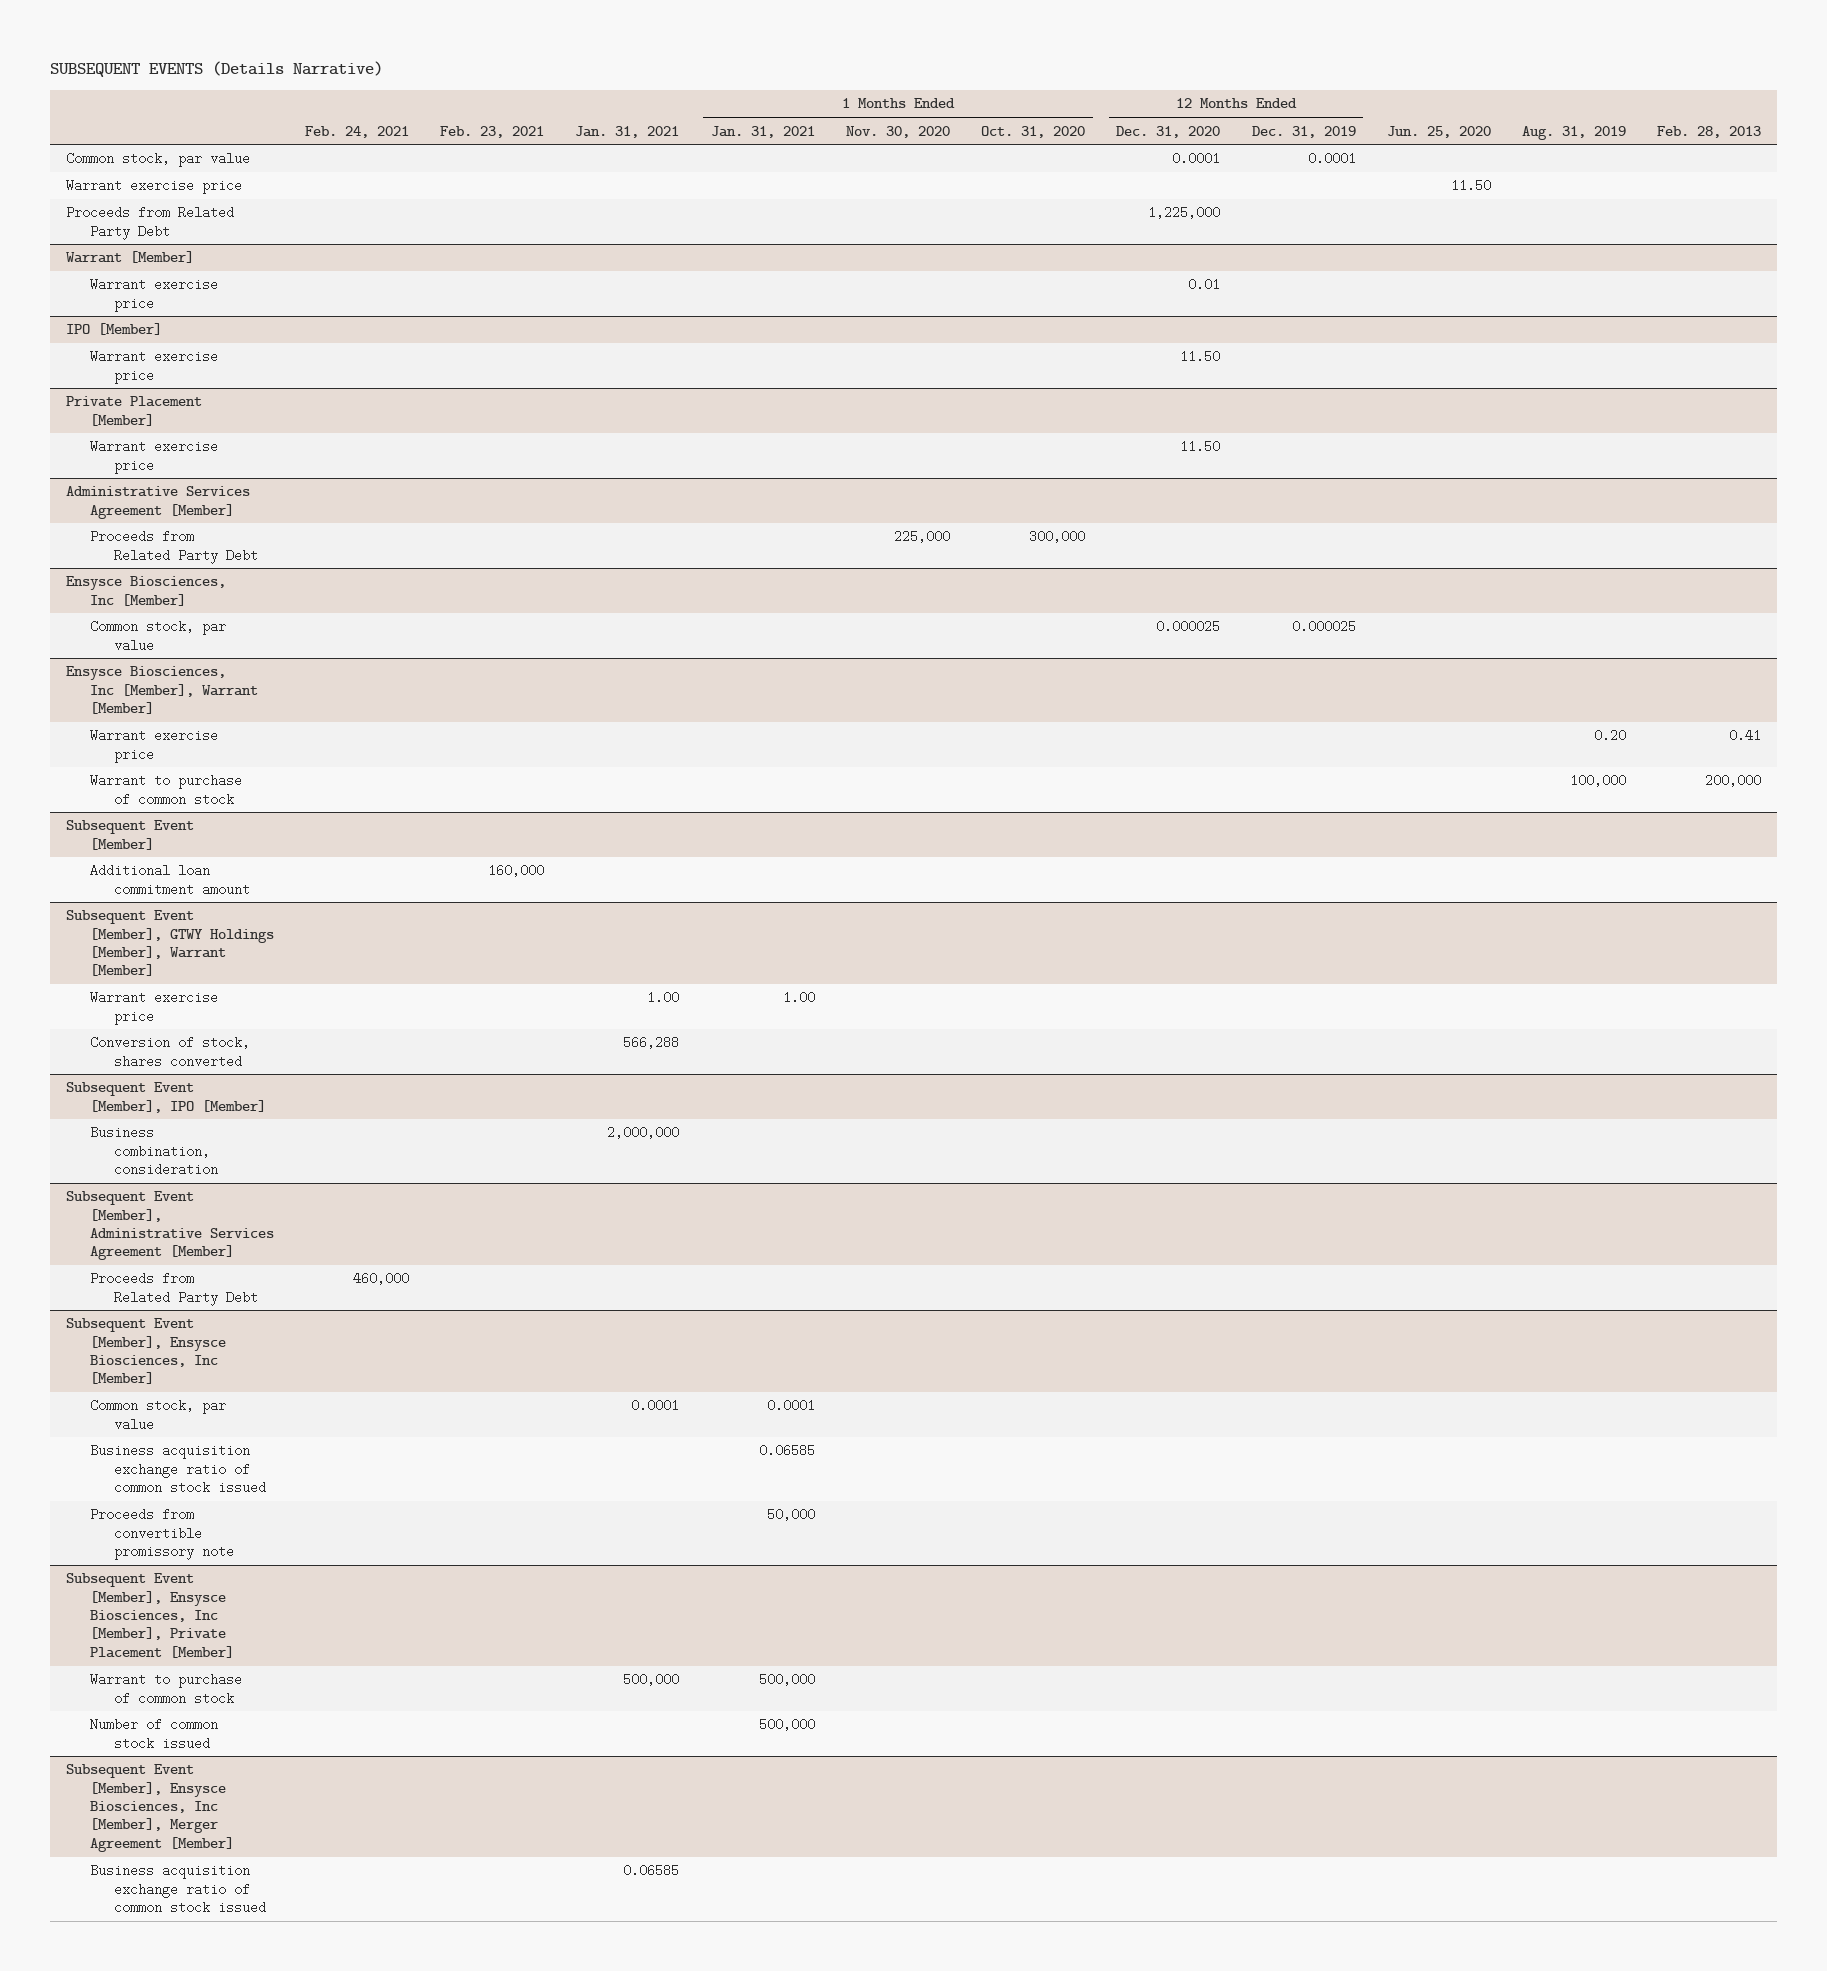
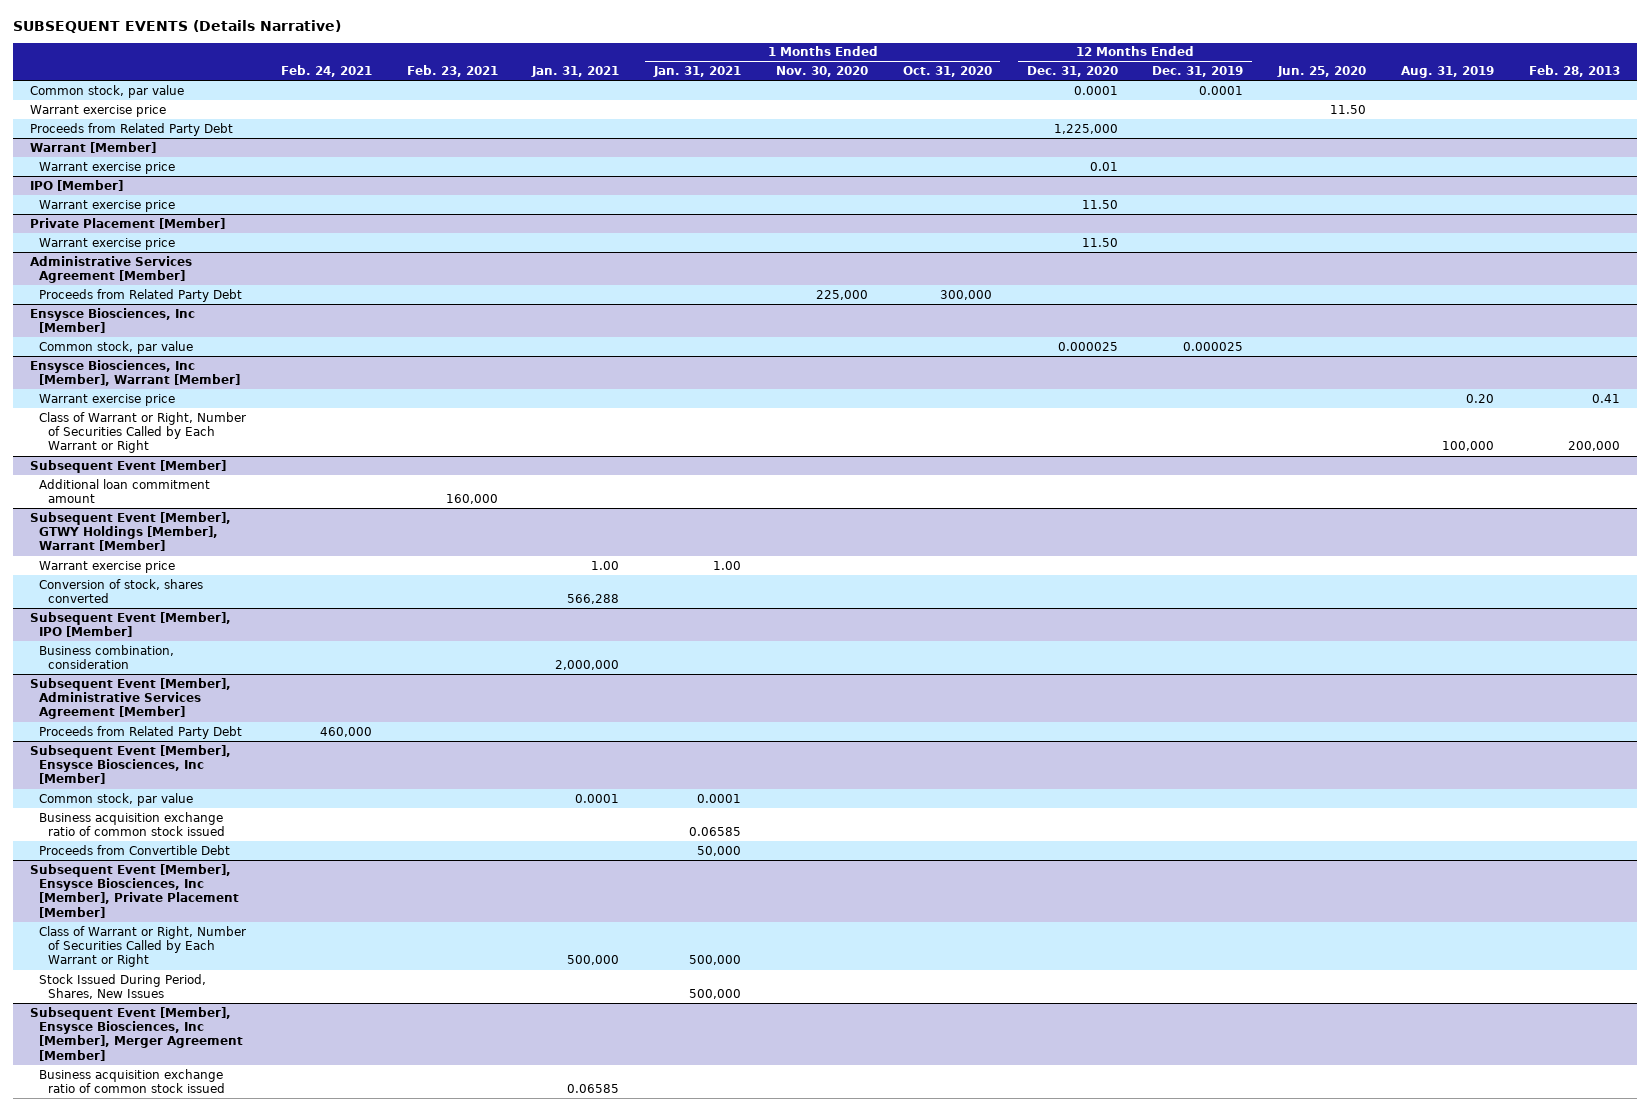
[89,774,242,806] Warrant to purchase of common stock -> [39,411,247,454] Class of Warrant or Right, Number of Securities Called by Each Warrant or Right
[89,1508,235,1561] Proceeds from convertible promissory note -> [39,844,231,855] Proceeds from Convertible Debt
[89,1673,242,1705] Warrant to purchase of common stock -> [39,925,247,968] Class of Warrant or Right, Number of Securities Called by Each Warrant or Right
[89,1718,218,1750] Number of common stock issued -> [39,973,207,1000] Stock Issued During Period, Shares, New Issues

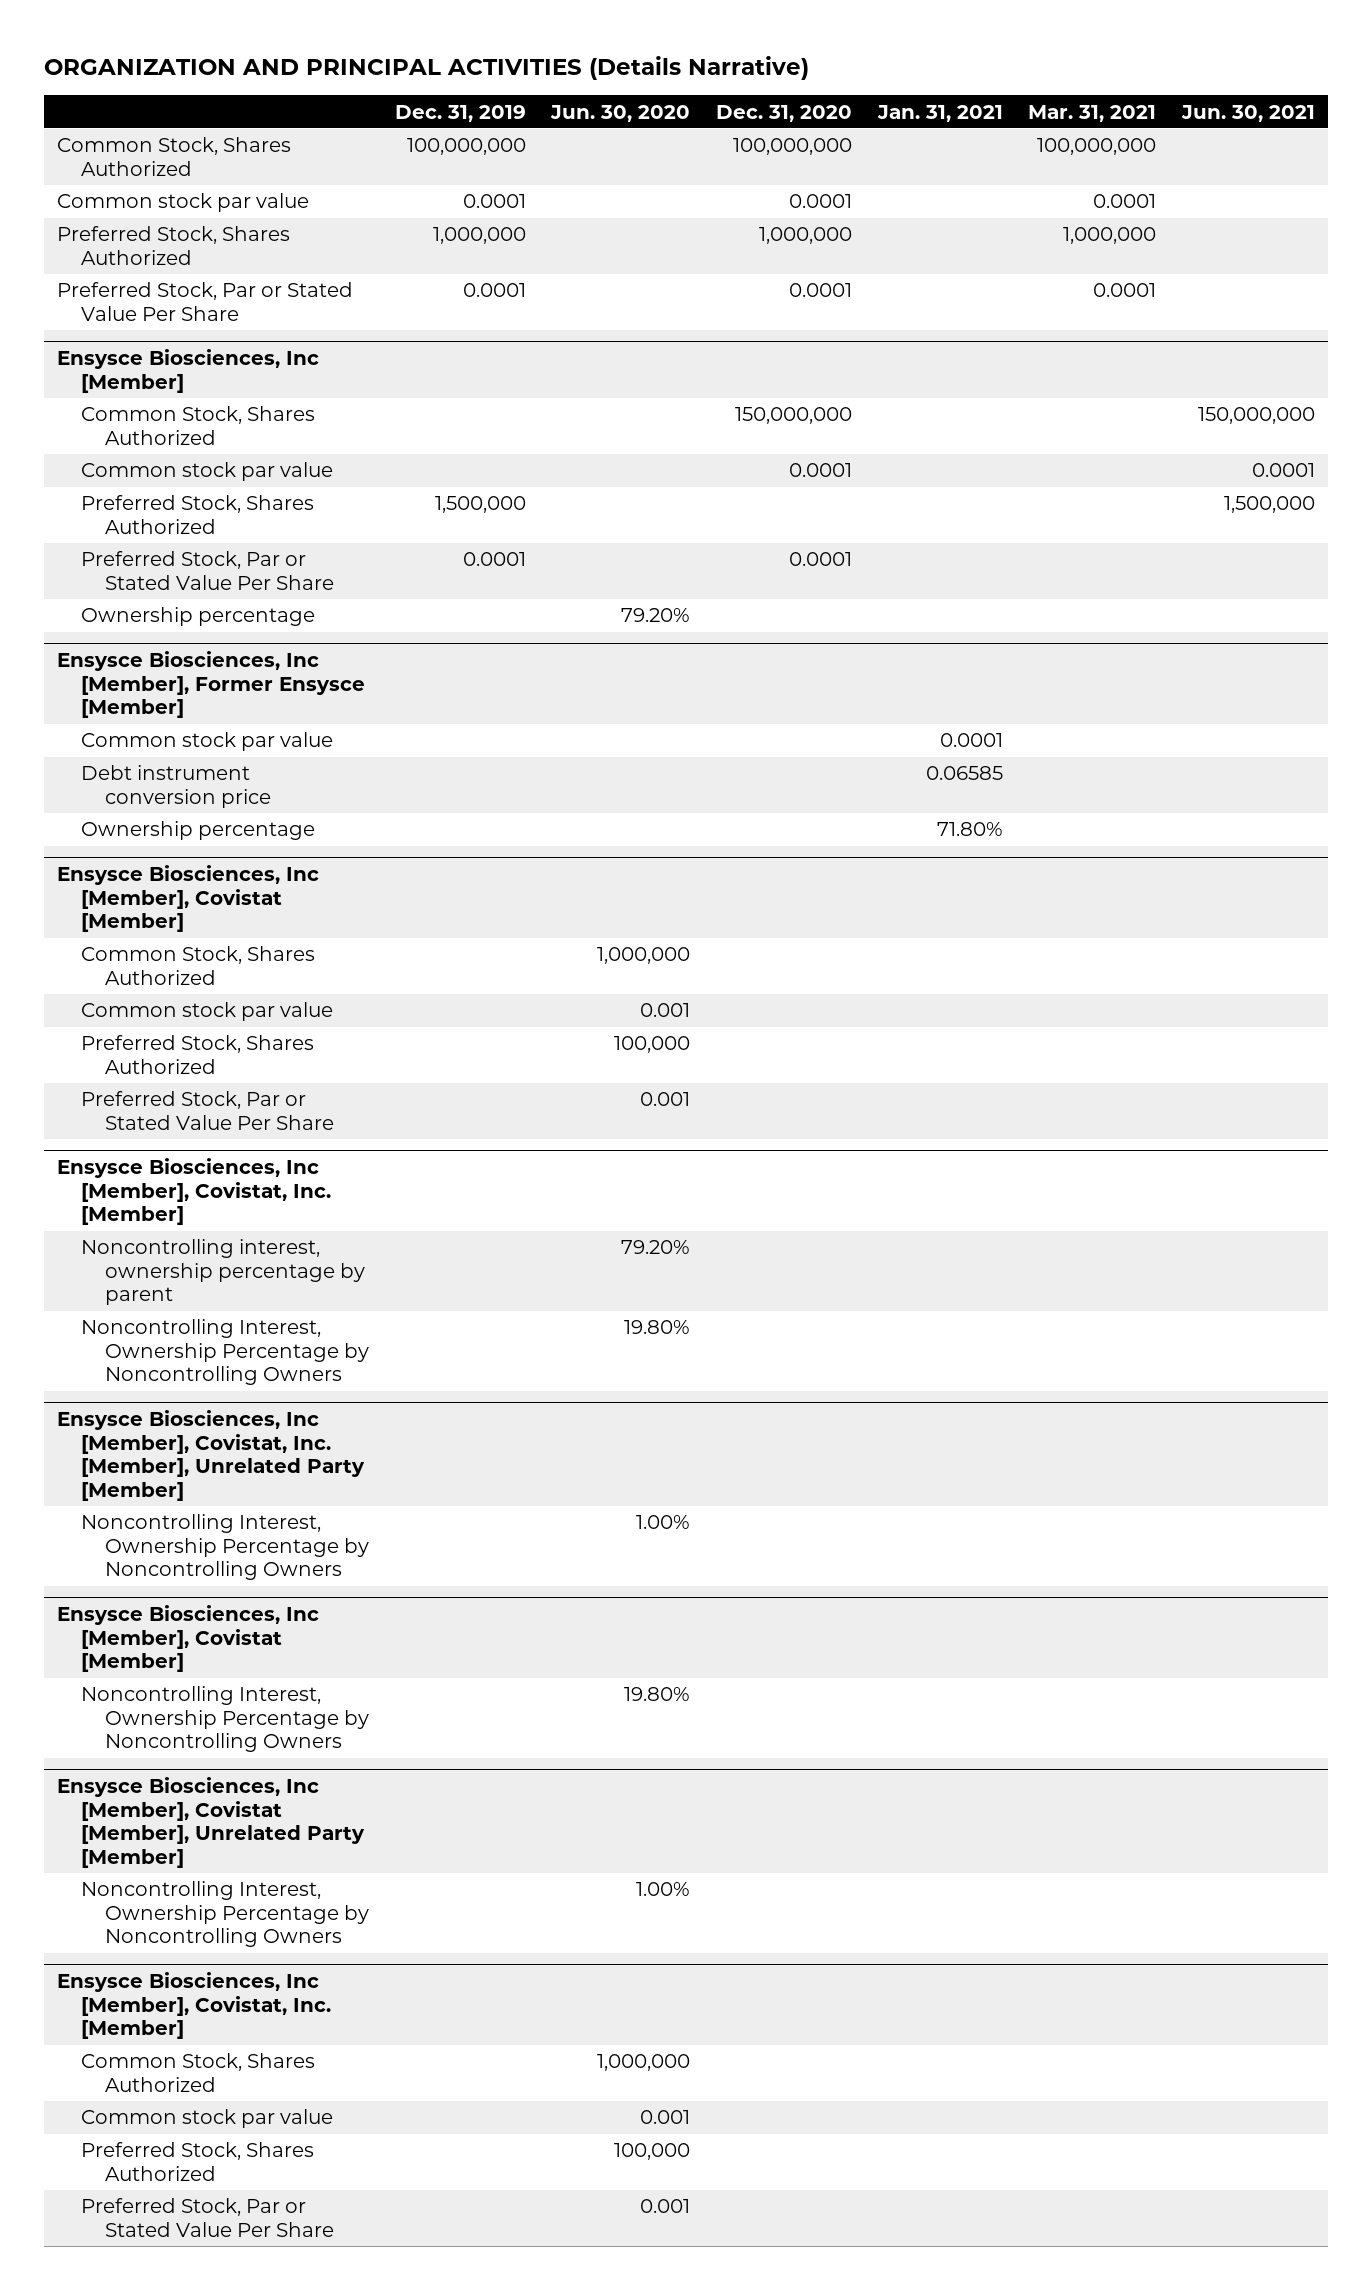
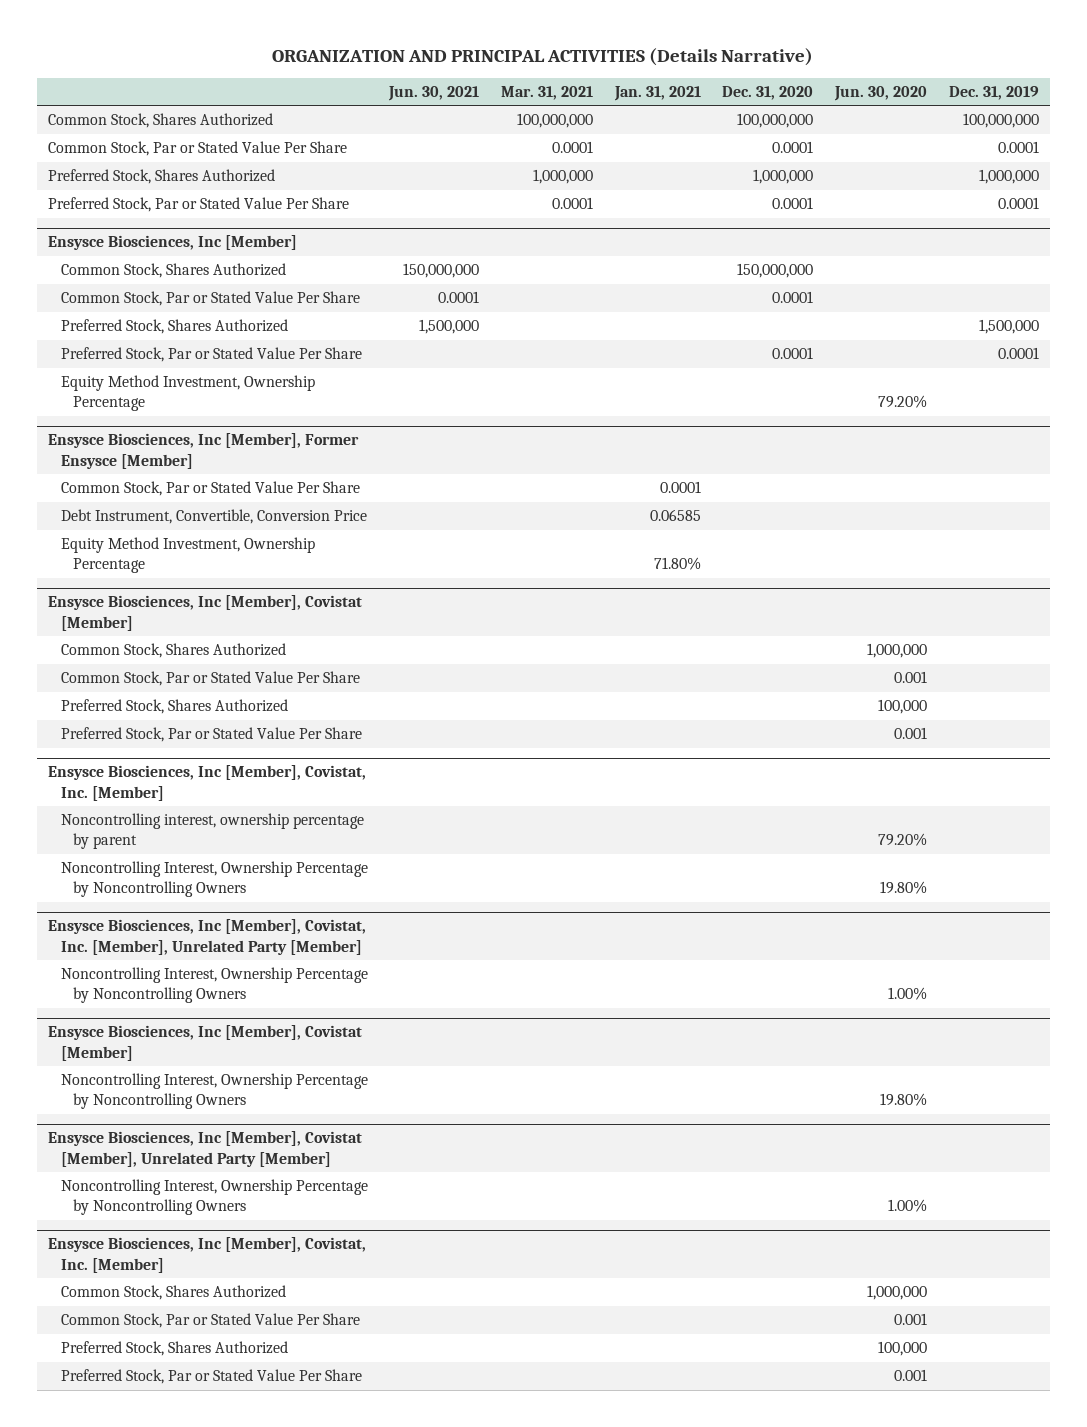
[57,193,310,213] Common stock par value -> [47,141,347,157] Common Stock, Par or Stated Value Per Share
[81,462,334,482] Common stock par value -> [60,291,360,307] Common Stock, Par or Stated Value Per Share
[81,607,316,627] Ownership percentage -> [60,375,315,412] Equity Method Investment, Ownership Percentage
[81,732,334,752] Common stock par value -> [60,481,360,497] Common Stock, Par or Stated Value Per Share
[81,765,272,808] Debt instrument conversion price -> [60,509,367,525] Debt Instrument, Convertible, Conversion Price
[81,821,316,841] Ownership percentage -> [60,537,315,574] Equity Method Investment, Ownership Percentage
[81,1002,334,1022] Common stock par value -> [60,671,360,687] Common Stock, Par or Stated Value Per Share
[81,2109,334,2129] Common stock par value -> [60,1313,360,1329] Common Stock, Par or Stated Value Per Share

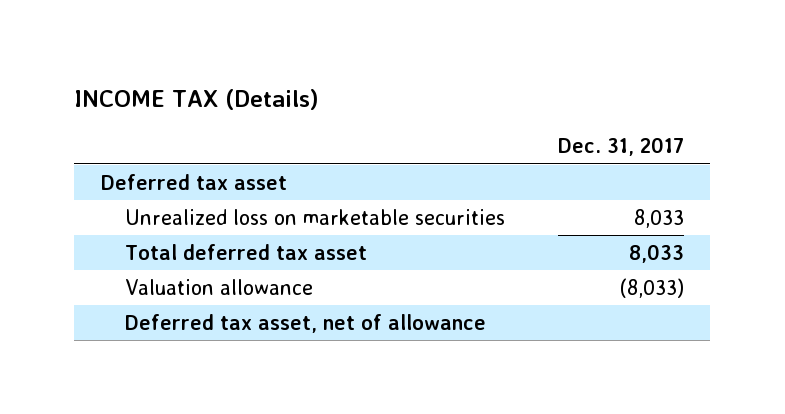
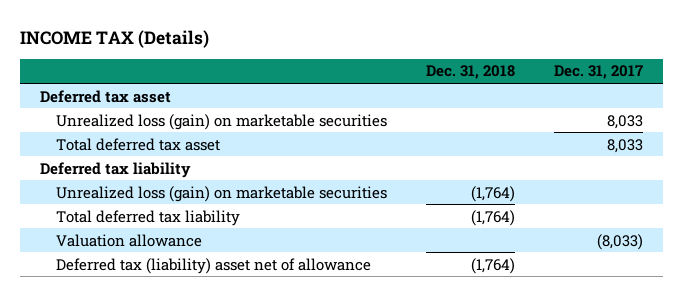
none -> [426,65,516,80] Dec. 31, 2018
[125,208,506,225] Unrealized loss on marketable securities -> [55,113,387,130] Unrealized loss (gain) on marketable securities
none -> [40,161,192,178] Deferred tax liability
none -> [55,185,387,202] Unrealized loss (gain) on marketable securities
none -> [55,209,240,226] Total deferred tax liability
[125,313,487,333] Deferred tax asset, net of allowance -> [55,257,371,274] Deferred tax (liability) asset net of allowance

